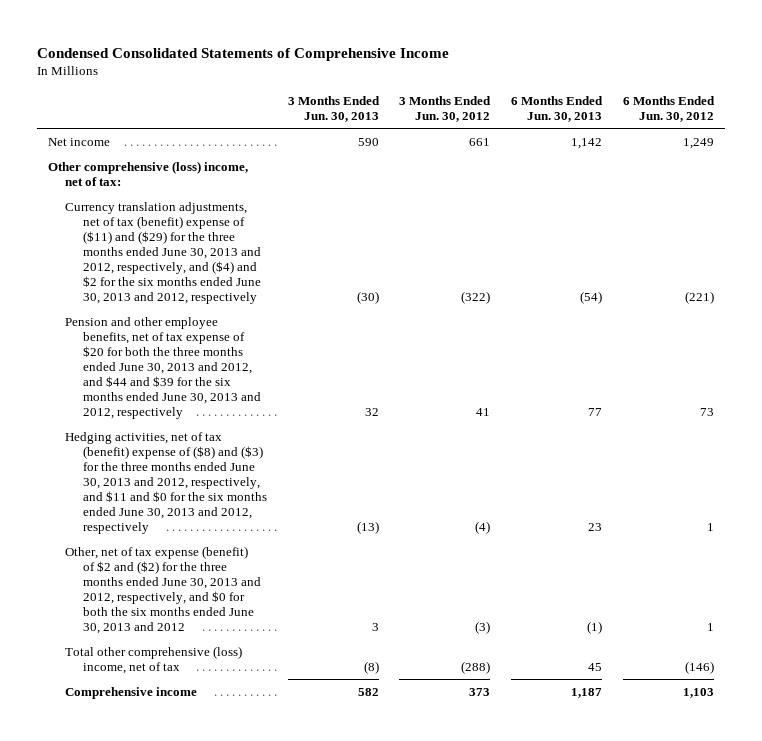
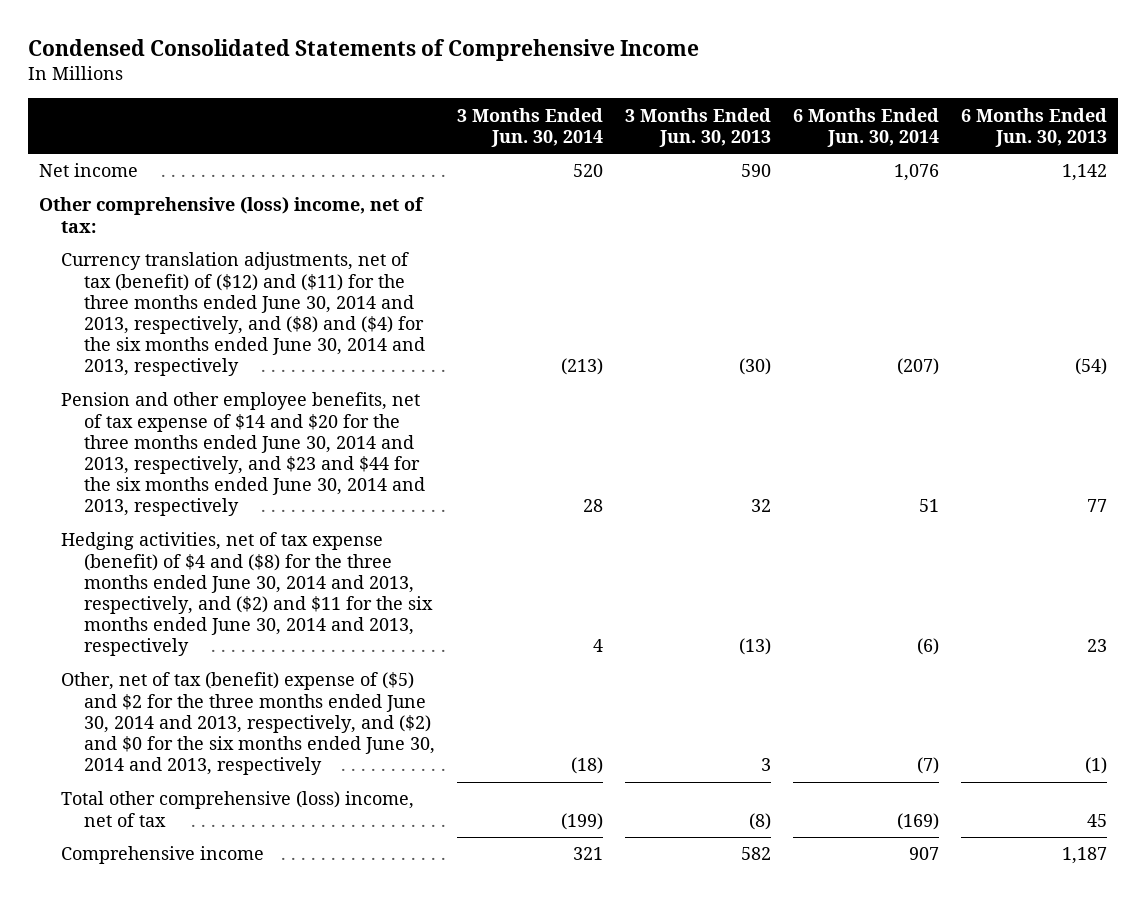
[399,96,492,123] 3 Months Ended Jun. 30, 2012 -> none
[623,96,716,123] 6 Months Ended Jun. 30, 2012 -> none
none -> [457,107,604,147] 3 Months Ended Jun. 30, 2014
none -> [793,107,940,147] 6 Months Ended Jun. 30, 2014
[65,201,261,305] Currency translation adjustments, net of tax (benefit) expense of ($11) and ($29) for the three months ended June 30, 2013 and 2012, respectively, and ($4) and $2 for the six months ended June 30, 2013 and 2012, respectively -> [61,252,426,377] Currency translation adjustments, net of tax (benefit) of ($12) and ($11) for the three months ended June 30, 2014 and 2013, respectively, and ($8) and ($4) for the six months ended June 30, 2014 and 2013, respectively
[65,316,261,420] Pension and other employee benefits, net of tax expense of $20 for both the three months ended June 30, 2013 and 2012, and $44 and $39 for the six months ended June 30, 2013 and 2012, respectively -> [61,392,426,517] Pension and other employee benefits, net of tax expense of $14 and $20 for the three months ended June 30, 2014 and 2013, respectively, and $23 and $44 for the six months ended June 30, 2014 and 2013, respectively
[65,431,267,535] Hedging activities, net of tax (benefit) expense of ($8) and ($3) for the three months ended June 30, 2013 and 2012, respectively, and $11 and $0 for the six months ended June 30, 2013 and 2012, respectively -> [61,532,434,657] Hedging activities, net of tax expense (benefit) of $4 and ($8) for the three months ended June 30, 2014 and 2013, respectively, and ($2) and $11 for the six months ended June 30, 2014 and 2013, respectively
[65,545,261,635] Other, net of tax expense (benefit) of $2 and ($2) for the three months ended June 30, 2013 and 2012, respectively, and $0 for both the six months ended June 30, 2013 and 2012 -> [61,672,436,776] Other, net of tax (benefit) expense of ($5) and $2 for the three months ended June 30, 2014 and 2013, respectively, and ($2) and $0 for the six months ended June 30, 2014 and 2013, respectively

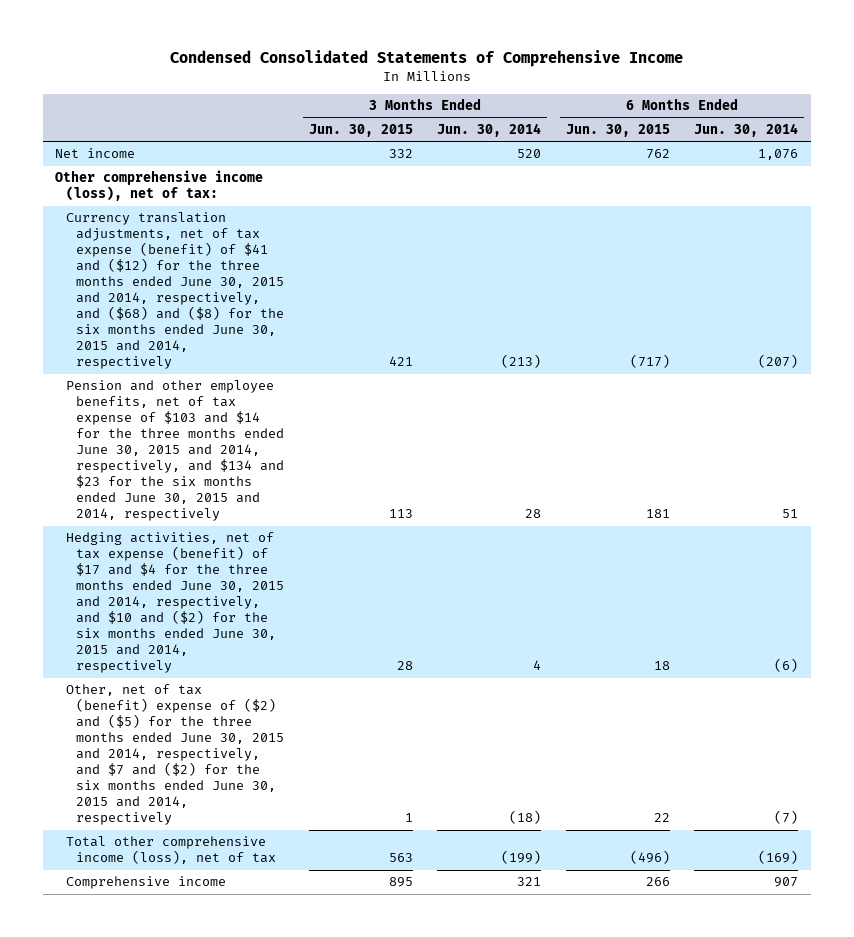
[625,107,772,147] 3 Months Ended Jun. 30, 2013 -> none
[961,107,1108,147] 6 Months Ended Jun. 30, 2013 -> none
none -> [308,124,413,138] Jun. 30, 2015
none -> [565,124,670,138] Jun. 30, 2015
[38,197,424,233] Other comprehensive (loss) income, net of tax: -> [55,170,264,202] Other comprehensive income (loss), net of tax:
[61,252,426,377] Currency translation adjustments, net of tax (benefit) of ($12) and ($11) for the three months ended June 30, 2014 and 2013, respectively, and ($8) and ($4) for the six months ended June 30, 2014 and 2013, respectively -> [65,212,285,370] Currency translation adjustments, net of tax expense (benefit) of $41 and ($12) for the three months ended June 30, 2015 and 2014, respectively, and ($68) and ($8) for the six months ended June 30, 2015 and 2014, respectively
[61,392,426,517] Pension and other employee benefits, net of tax expense of $14 and $20 for the three months ended June 30, 2014 and 2013, respectively, and $23 and $44 for the six months ended June 30, 2014 and 2013, respectively -> [65,380,285,522] Pension and other employee benefits, net of tax expense of $103 and $14 for the three months ended June 30, 2015 and 2014, respectively, and $134 and $23 for the six months ended June 30, 2015 and 2014, respectively
[61,532,434,657] Hedging activities, net of tax expense (benefit) of $4 and ($8) for the three months ended June 30, 2014 and 2013, respectively, and ($2) and $11 for the six months ended June 30, 2014 and 2013, respectively -> [65,532,285,674] Hedging activities, net of tax expense (benefit) of $17 and $4 for the three months ended June 30, 2015 and 2014, respectively, and $10 and ($2) for the six months ended June 30, 2015 and 2014, respectively
[61,672,436,776] Other, net of tax (benefit) expense of ($5) and $2 for the three months ended June 30, 2014 and 2013, respectively, and ($2) and $0 for the six months ended June 30, 2014 and 2013, respectively -> [65,684,285,826] Other, net of tax (benefit) expense of ($2) and ($5) for the three months ended June 30, 2015 and 2014, respectively, and $7 and ($2) for the six months ended June 30, 2015 and 2014, respectively
[61,791,415,827] Total other comprehensive (loss) income, net of tax -> [65,836,277,865] Total other comprehensive income (loss), net of tax

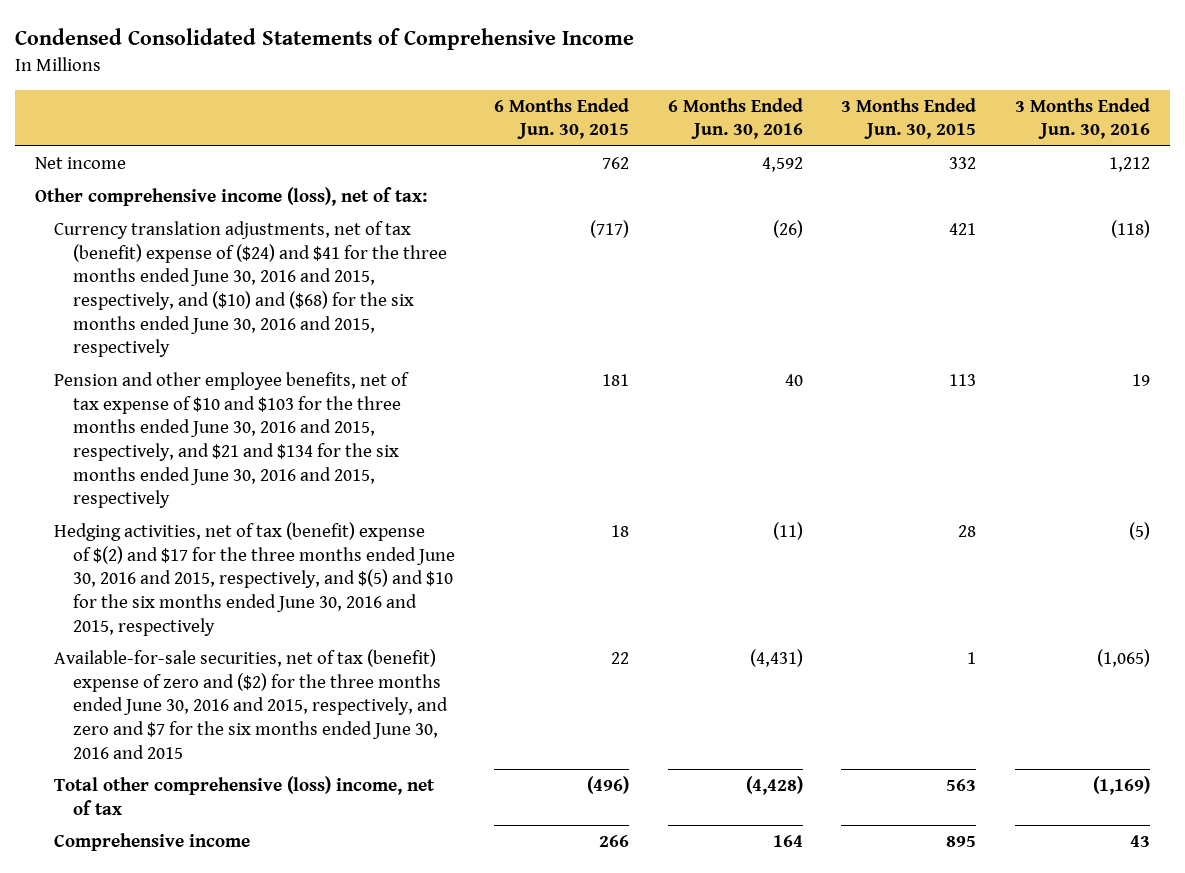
[437,123,542,138] Jun. 30, 2014 -> none
[694,123,799,138] Jun. 30, 2014 -> none
none -> [667,97,803,140] 6 Months Ended Jun. 30, 2016
none -> [1015,97,1151,140] 3 Months Ended Jun. 30, 2016
[65,212,285,370] Currency translation adjustments, net of tax expense (benefit) of $41 and ($12) for the three months ended June 30, 2015 and 2014, respectively, and ($68) and ($8) for the six months ended June 30, 2015 and 2014, respectively -> [54,221,448,358] Currency translation adjustments, net of tax (benefit) expense of ($24) and $41 for the three months ended June 30, 2016 and 2015, respectively, and ($10) and ($68) for the six months ended June 30, 2016 and 2015, respectively
[65,380,285,522] Pension and other employee benefits, net of tax expense of $103 and $14 for the three months ended June 30, 2015 and 2014, respectively, and $134 and $23 for the six months ended June 30, 2015 and 2014, respectively -> [54,372,410,509] Pension and other employee benefits, net of tax expense of $10 and $103 for the three months ended June 30, 2016 and 2015, respectively, and $21 and $134 for the six months ended June 30, 2016 and 2015, respectively
[65,532,285,674] Hedging activities, net of tax expense (benefit) of $17 and $4 for the three months ended June 30, 2015 and 2014, respectively, and $10 and ($2) for the six months ended June 30, 2015 and 2014, respectively -> [54,522,456,636] Hedging activities, net of tax (benefit) expense of $(2) and $17 for the three months ended June 30, 2016 and 2015, respectively, and $(5) and $10 for the six months ended June 30, 2016 and 2015, respectively
[65,684,285,826] Other, net of tax (benefit) expense of ($2) and ($5) for the three months ended June 30, 2015 and 2014, respectively, and $7 and ($2) for the six months ended June 30, 2015 and 2014, respectively -> [54,649,449,759] Available-for-sale securities, net of tax (benefit) expense of zero and ($2) for the three months ended June 30, 2016 and 2015, respectively, and zero and $7 for the six months ended June 30, 2016 and 2015
[65,836,277,865] Total other comprehensive income (loss), net of tax -> [54,776,436,815] Total other comprehensive (loss) income, net of tax

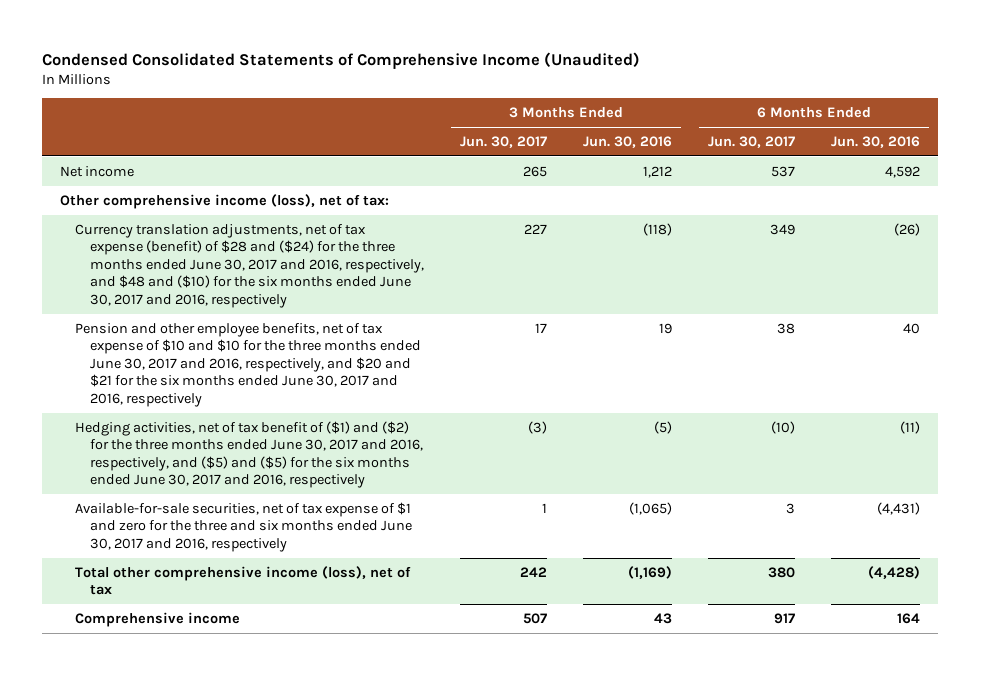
[15,27,635,50] Condensed Consolidated Statements of Comprehensive Income -> [42,51,641,69] Condensed Consolidated Statements of Comprehensive Income (Unaudited)
[493,97,629,140] 6 Months Ended Jun. 30, 2015 -> none
[841,97,977,140] 3 Months Ended Jun. 30, 2015 -> none
none -> [459,135,547,148] Jun. 30, 2017
none -> [708,135,796,148] Jun. 30, 2017
[54,221,448,358] Currency translation adjustments, net of tax (benefit) expense of ($24) and $41 for the three months ended June 30, 2016 and 2015, respectively, and ($10) and ($68) for the six months ended June 30, 2016 and 2015, respectively -> [75,223,424,308] Currency translation adjustments, net of tax expense (benefit) of $28 and ($24) for the three months ended June 30, 2017 and 2016, respectively, and $48 and ($10) for the six months ended June 30, 2017 and 2016, respectively
[54,372,410,509] Pension and other employee benefits, net of tax expense of $10 and $103 for the three months ended June 30, 2016 and 2015, respectively, and $21 and $134 for the six months ended June 30, 2016 and 2015, respectively -> [75,322,421,407] Pension and other employee benefits, net of tax expense of $10 and $10 for the three months ended June 30, 2017 and 2016, respectively, and $20 and $21 for the six months ended June 30, 2017 and 2016, respectively
[54,522,456,636] Hedging activities, net of tax (benefit) expense of $(2) and $17 for the three months ended June 30, 2016 and 2015, respectively, and $(5) and $10 for the six months ended June 30, 2016 and 2015, respectively -> [75,420,423,489] Hedging activities, net of tax benefit of ($1) and ($2) for the three months ended June 30, 2017 and 2016, respectively, and ($5) and ($5) for the six months ended June 30, 2017 and 2016, respectively
[54,649,449,759] Available-for-sale securities, net of tax (benefit) expense of zero and ($2) for the three months ended June 30, 2016 and 2015, respectively, and zero and $7 for the six months ended June 30, 2016 and 2015 -> [75,501,412,552] Available-for-sale securities, net of tax expense of $1 and zero for the three and six months ended June 30, 2017 and 2016, respectively
[54,776,436,815] Total other comprehensive (loss) income, net of tax -> [75,565,412,596] Total other comprehensive income (loss), net of tax

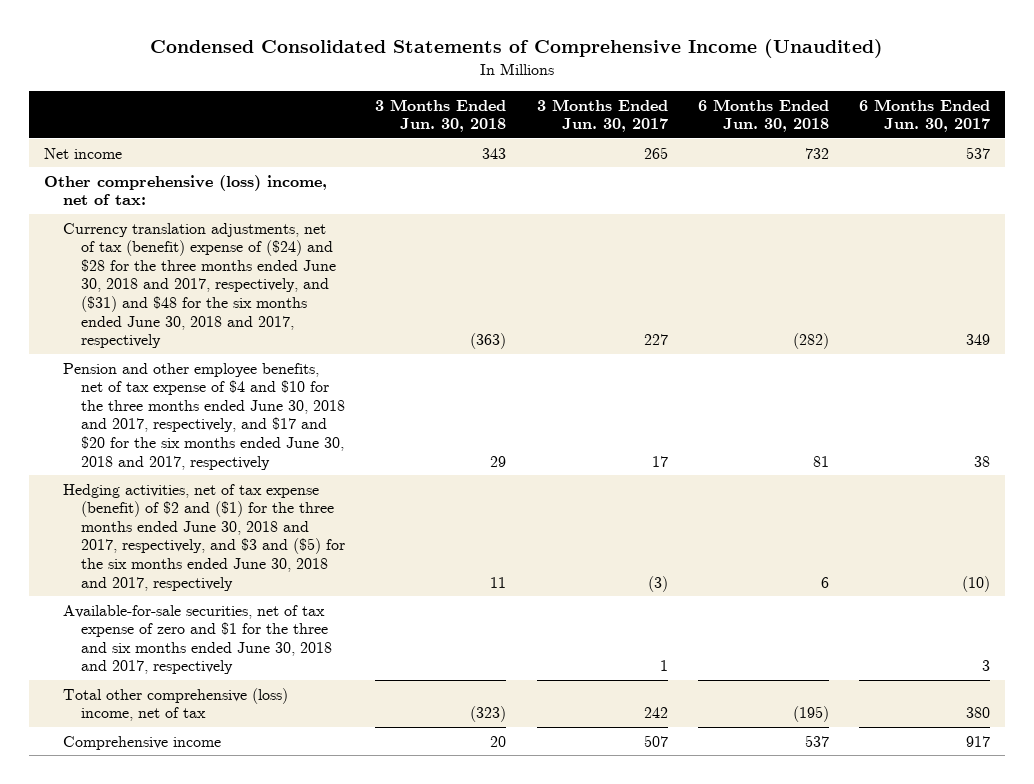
[583,135,673,148] Jun. 30, 2016 -> none
[831,135,921,148] Jun. 30, 2016 -> none
none -> [375,98,507,133] 3 Months Ended Jun. 30, 2018
none -> [698,98,830,133] 6 Months Ended Jun. 30, 2018
[60,193,390,209] Other comprehensive income (loss), net of tax: -> [43,174,327,206] Other comprehensive (loss) income, net of tax:
[75,223,424,308] Currency translation adjustments, net of tax expense (benefit) of $28 and ($24) for the three months ended June 30, 2017 and 2016, respectively, and $48 and ($10) for the six months ended June 30, 2017 and 2016, respectively -> [62,222,337,349] Currency translation adjustments, net of tax (benefit) expense of ($24) and $28 for the three months ended June 30, 2018 and 2017, respectively, and ($31) and $48 for the six months ended June 30, 2018 and 2017, respectively
[75,322,421,407] Pension and other employee benefits, net of tax expense of $10 and $10 for the three months ended June 30, 2017 and 2016, respectively, and $20 and $21 for the six months ended June 30, 2017 and 2016, respectively -> [62,362,346,470] Pension and other employee benefits, net of tax expense of $4 and $10 for the three months ended June 30, 2018 and 2017, respectively, and $17 and $20 for the six months ended June 30, 2018 and 2017, respectively
[75,420,423,489] Hedging activities, net of tax benefit of ($1) and ($2) for the three months ended June 30, 2017 and 2016, respectively, and ($5) and ($5) for the six months ended June 30, 2017 and 2016, respectively -> [62,483,346,591] Hedging activities, net of tax expense (benefit) of $2 and ($1) for the three months ended June 30, 2018 and 2017, respectively, and $3 and ($5) for the six months ended June 30, 2018 and 2017, respectively
[75,501,412,552] Available-for-sale securities, net of tax expense of $1 and zero for the three and six months ended June 30, 2017 and 2016, respectively -> [62,604,333,675] Available-for-sale securities, net of tax expense of zero and $1 for the three and six months ended June 30, 2018 and 2017, respectively
[75,565,412,596] Total other comprehensive income (loss), net of tax -> [62,687,288,722] Total other comprehensive (loss) income, net of tax

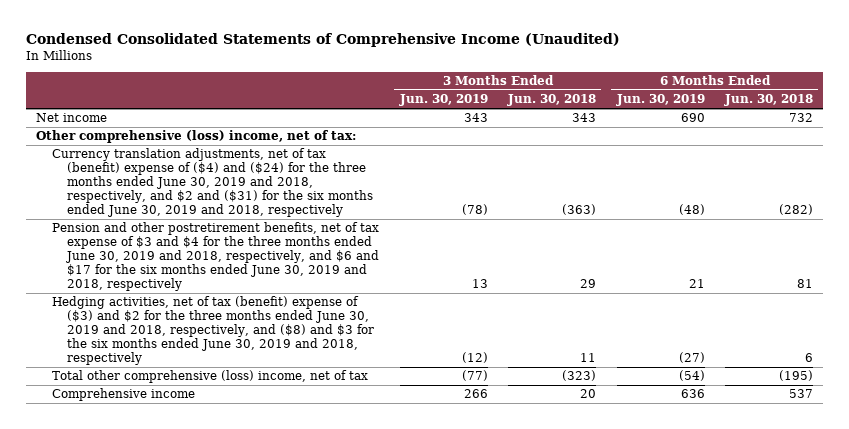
[536,98,668,133] 3 Months Ended Jun. 30, 2017 -> none
[859,98,991,133] 6 Months Ended Jun. 30, 2017 -> none
none -> [398,94,488,107] Jun. 30, 2019
none -> [615,94,705,107] Jun. 30, 2019
[62,604,333,675] Available-for-sale securities, net of tax expense of zero and $1 for the three and six months ended June 30, 2018 and 2017, respectively -> none
[62,222,337,349] Currency translation adjustments, net of tax (benefit) expense of ($24) and $28 for the three months ended June 30, 2018 and 2017, respectively, and ($31) and $48 for the six months ended June 30, 2018 and 2017, respectively -> [51,148,374,217] Currency translation adjustments, net of tax (benefit) expense of ($4) and ($24) for the three months ended June 30, 2019 and 2018, respectively, and $2 and ($31) for the six months ended June 30, 2019 and 2018, respectively
[62,362,346,470] Pension and other employee benefits, net of tax expense of $4 and $10 for the three months ended June 30, 2018 and 2017, respectively, and $17 and $20 for the six months ended June 30, 2018 and 2017, respectively -> [51,222,380,291] Pension and other postretirement benefits, net of tax expense of $3 and $4 for the three months ended June 30, 2019 and 2018, respectively, and $6 and $17 for the six months ended June 30, 2019 and 2018, respectively
[62,483,346,591] Hedging activities, net of tax expense (benefit) of $2 and ($1) for the three months ended June 30, 2018 and 2017, respectively, and $3 and ($5) for the six months ended June 30, 2018 and 2017, respectively -> [51,296,375,365] Hedging activities, net of tax (benefit) expense of ($3) and $2 for the three months ended June 30, 2019 and 2018, respectively, and ($8) and $3 for the six months ended June 30, 2019 and 2018, respectively

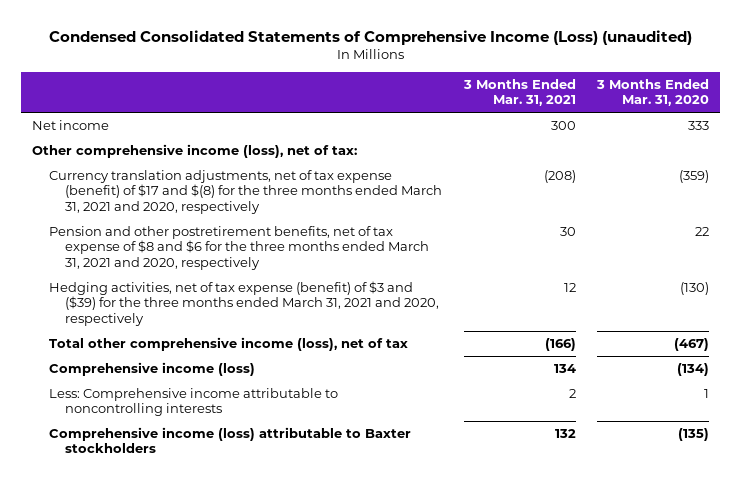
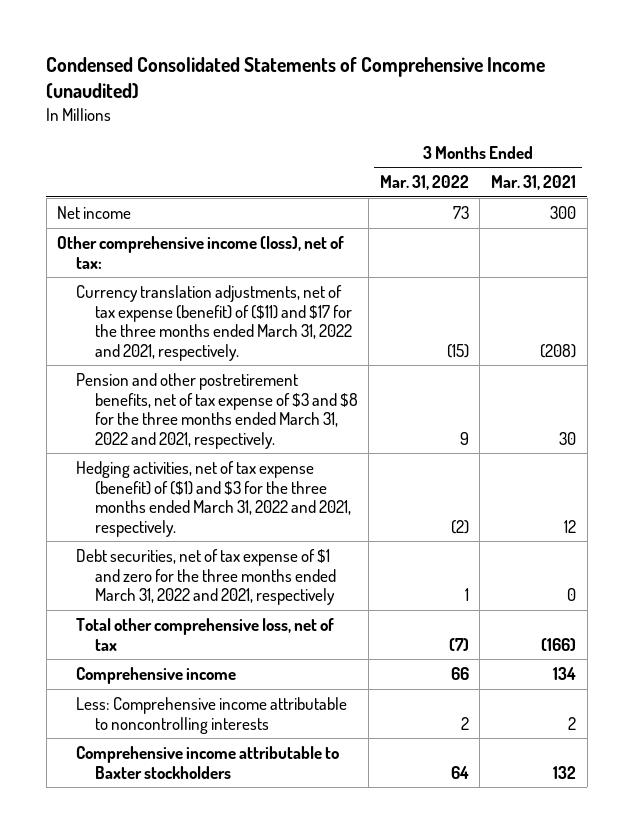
[48,29,692,45] Condensed Consolidated Statements of Comprehensive Income (Loss) (unaudited) -> [46,57,546,100] Condensed Consolidated Statements of Comprehensive Income (unaudited)
[596,78,710,107] 3 Months Ended Mar. 31, 2020 -> none
none -> [379,175,469,191] Mar. 31, 2022
[48,169,442,214] Currency translation adjustments, net of tax expense (benefit) of $17 and $(8) for the three months ended March 31, 2021 and 2020, respectively -> [75,284,352,361] Currency translation adjustments, net of tax expense (benefit) of ($11) and $17 for the three months ended March 31, 2022 and 2021, respectively.
[48,225,429,270] Pension and other postretirement benefits, net of tax expense of $8 and $6 for the three months ended March 31, 2021 and 2020, respectively -> [75,372,358,449] Pension and other postretirement benefits, net of tax expense of $3 and $8 for the three months ended March 31, 2022 and 2021, respectively.
[48,280,439,326] Hedging activities, net of tax expense (benefit) of $3 and ($39) for the three months ended March 31, 2021 and 2020, respectively -> [75,460,351,537] Hedging activities, net of tax expense (benefit) of ($1) and $3 for the three months ended March 31, 2022 and 2021, respectively.
none -> [75,548,336,606] Debt securities, net of tax expense of $1 and zero for the three months ended March 31, 2022 and 2021, respectively
[48,336,408,351] Total other comprehensive income (loss), net of tax -> [75,617,334,651] Total other comprehensive loss, net of tax
[48,361,255,376] Comprehensive income (loss) -> [75,666,236,684] Comprehensive income
[48,426,411,454] Comprehensive income (loss) attributable to Baxter stockholders -> [75,745,339,779] Comprehensive income attributable to Baxter stockholders

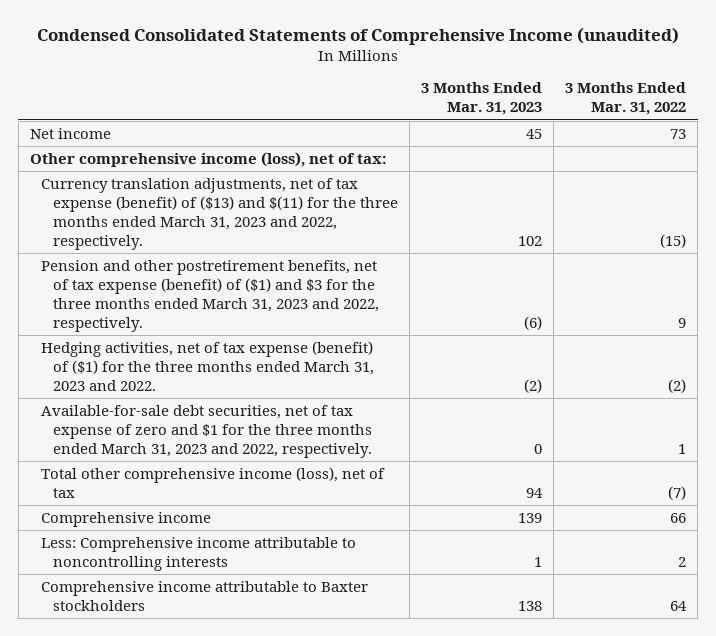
[490,175,576,191] Mar. 31, 2021 -> none
none -> [421,82,543,116] 3 Months Ended Mar. 31, 2023
[75,284,352,361] Currency translation adjustments, net of tax expense (benefit) of ($11) and $17 for the three months ended March 31, 2022 and 2021, respectively. -> [41,177,399,250] Currency translation adjustments, net of tax expense (benefit) of ($13) and $(11) for the three months ended March 31, 2023 and 2022, respectively.
[75,372,358,449] Pension and other postretirement benefits, net of tax expense of $3 and $8 for the three months ended March 31, 2022 and 2021, respectively. -> [41,259,380,332] Pension and other postretirement benefits, net of tax expense (benefit) of ($1) and $3 for the three months ended March 31, 2023 and 2022, respectively.
[75,460,351,537] Hedging activities, net of tax expense (benefit) of ($1) and $3 for the three months ended March 31, 2022 and 2021, respectively. -> [41,340,375,391] Hedging activities, net of tax expense (benefit) of ($1) for the three months ended March 31, 2023 and 2022.
[75,548,336,606] Debt securities, net of tax expense of $1 and zero for the three months ended March 31, 2022 and 2021, respectively -> [41,404,373,458] Available-for-sale debt securities, net of tax expense of zero and $1 for the three months ended March 31, 2023 and 2022, respectively.
[75,617,334,651] Total other comprehensive loss, net of tax -> [41,466,386,498] Total other comprehensive income (loss), net of tax

